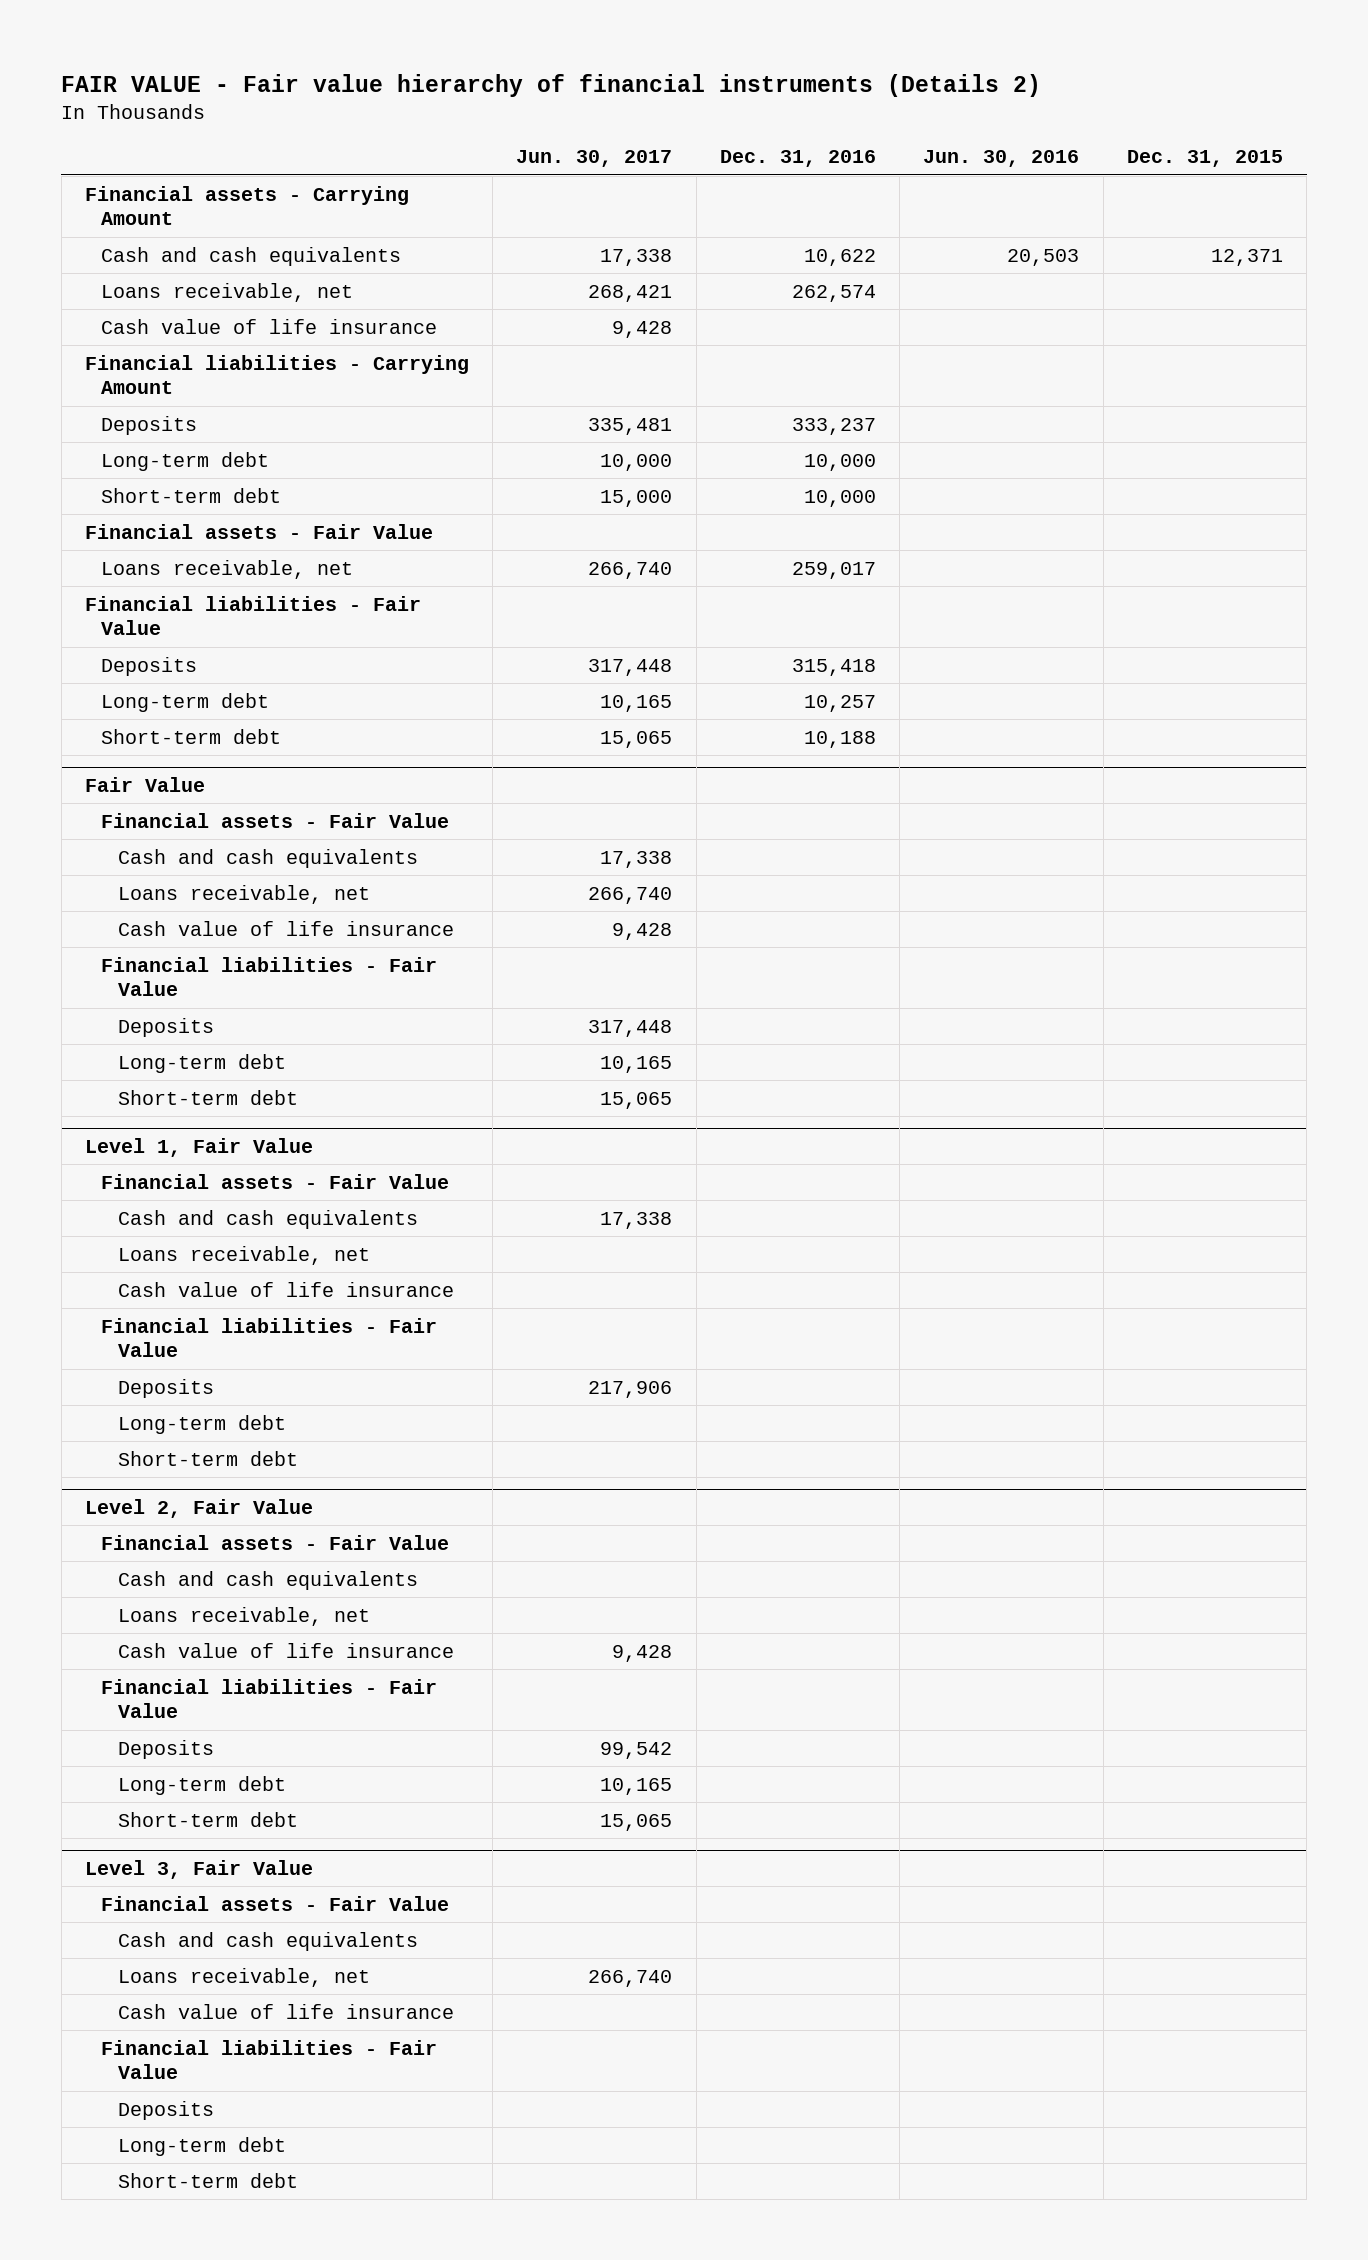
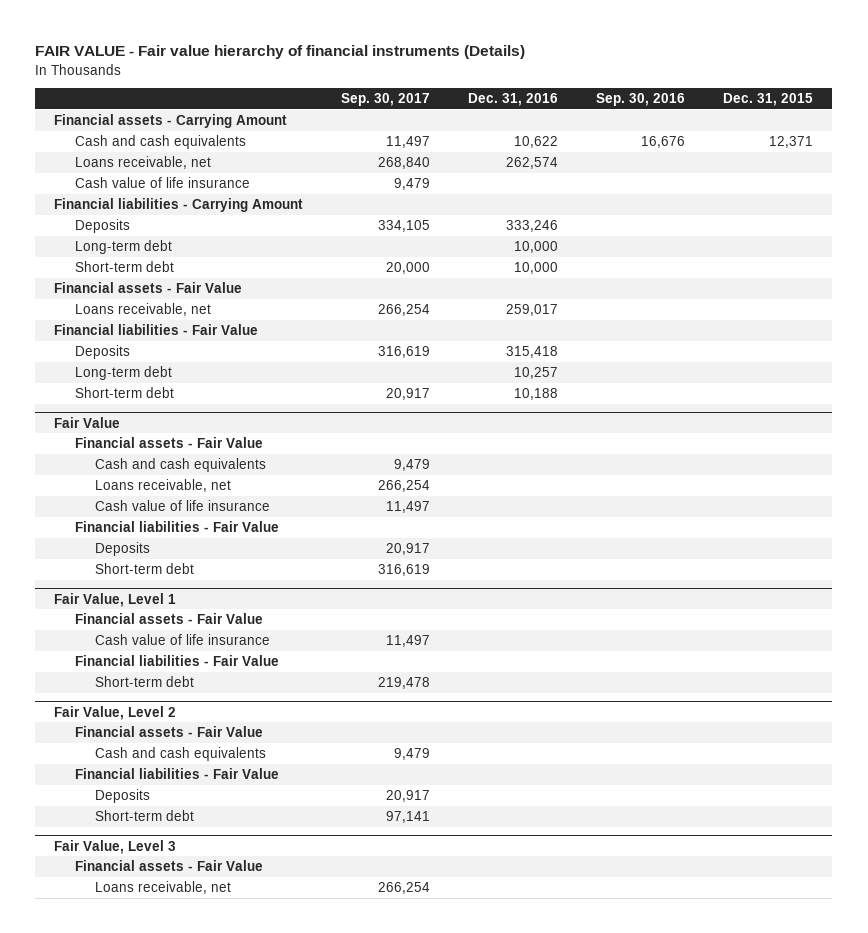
[61,73,1042,97] FAIR VALUE - Fair value hierarchy of financial instruments (Details 2) -> [35,45,526,60] FAIR VALUE - Fair value hierarchy of financial instruments (Details)
[516,150,673,168] Jun. 30, 2017 -> none
[923,150,1080,168] Jun. 30, 2016 -> none
none -> [341,93,431,107] Sep. 30, 2017
none -> [596,93,686,107] Sep. 30, 2016
[791,417,876,435] 333,237 -> [506,219,559,232] 333,246
[117,1053,286,1073] Long-term debt -> none
[84,1137,313,1157] Level 1, Fair Value -> [54,592,177,607] Fair Value, Level 1
[117,1209,418,1229] Cash and cash equivalents -> none
[117,1245,370,1265] Loans receivable, net -> none
[117,1378,214,1398] Deposits -> none
[117,1414,286,1434] Long-term debt -> none
[84,1498,313,1518] Level 2, Fair Value -> [54,705,177,720] Fair Value, Level 2
[117,1606,370,1626] Loans receivable, net -> none
[117,1642,454,1658] Cash value of life insurance -> none
[117,1775,286,1795] Long-term debt -> none
[84,1859,313,1879] Level 3, Fair Value -> [54,839,177,854] Fair Value, Level 3
[117,1931,418,1951] Cash and cash equivalents -> none
[117,2003,454,2019] Cash value of life insurance -> none
[101,2039,438,2079] Financial liabilities - Fair Value -> none
[117,2100,214,2120] Deposits -> none
[117,2136,286,2156] Long-term debt -> none
[117,2172,298,2188] Short-term debt -> none

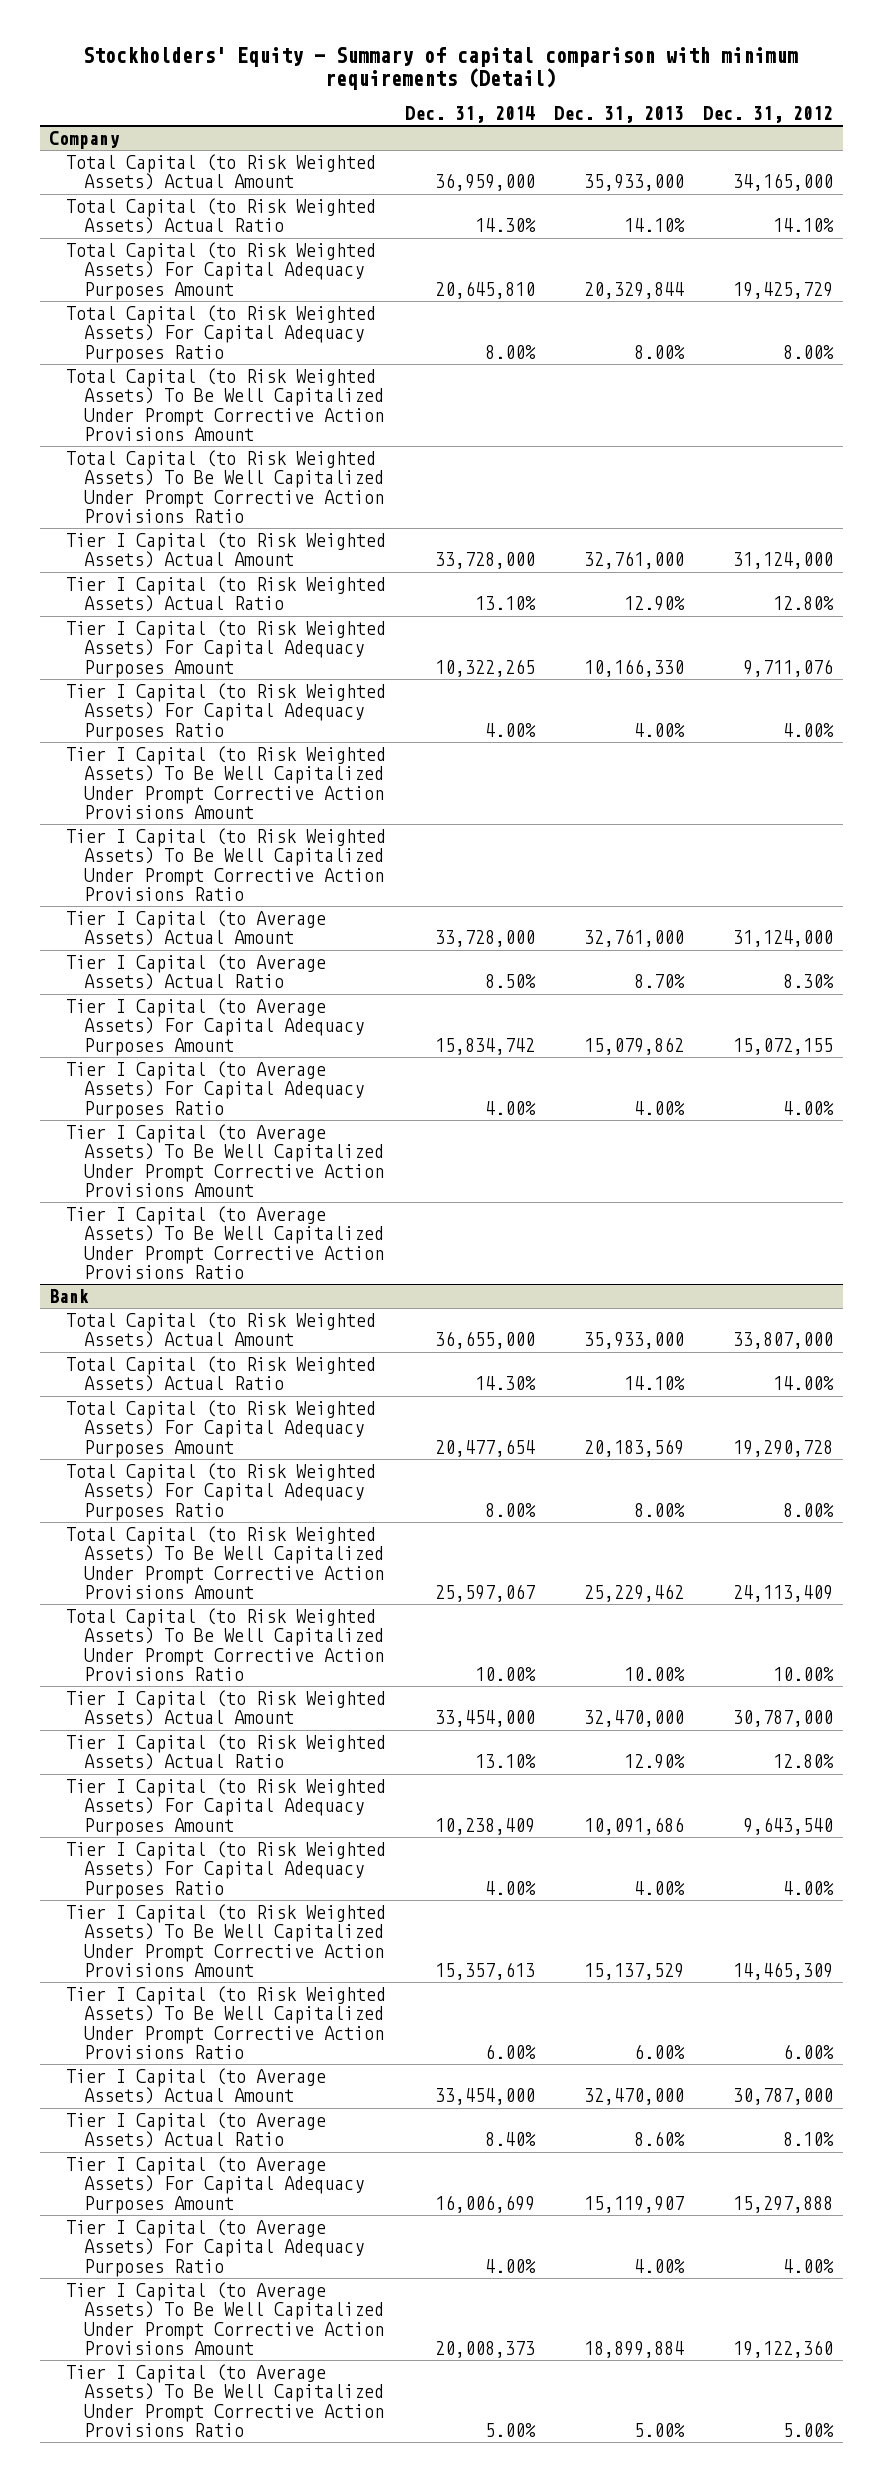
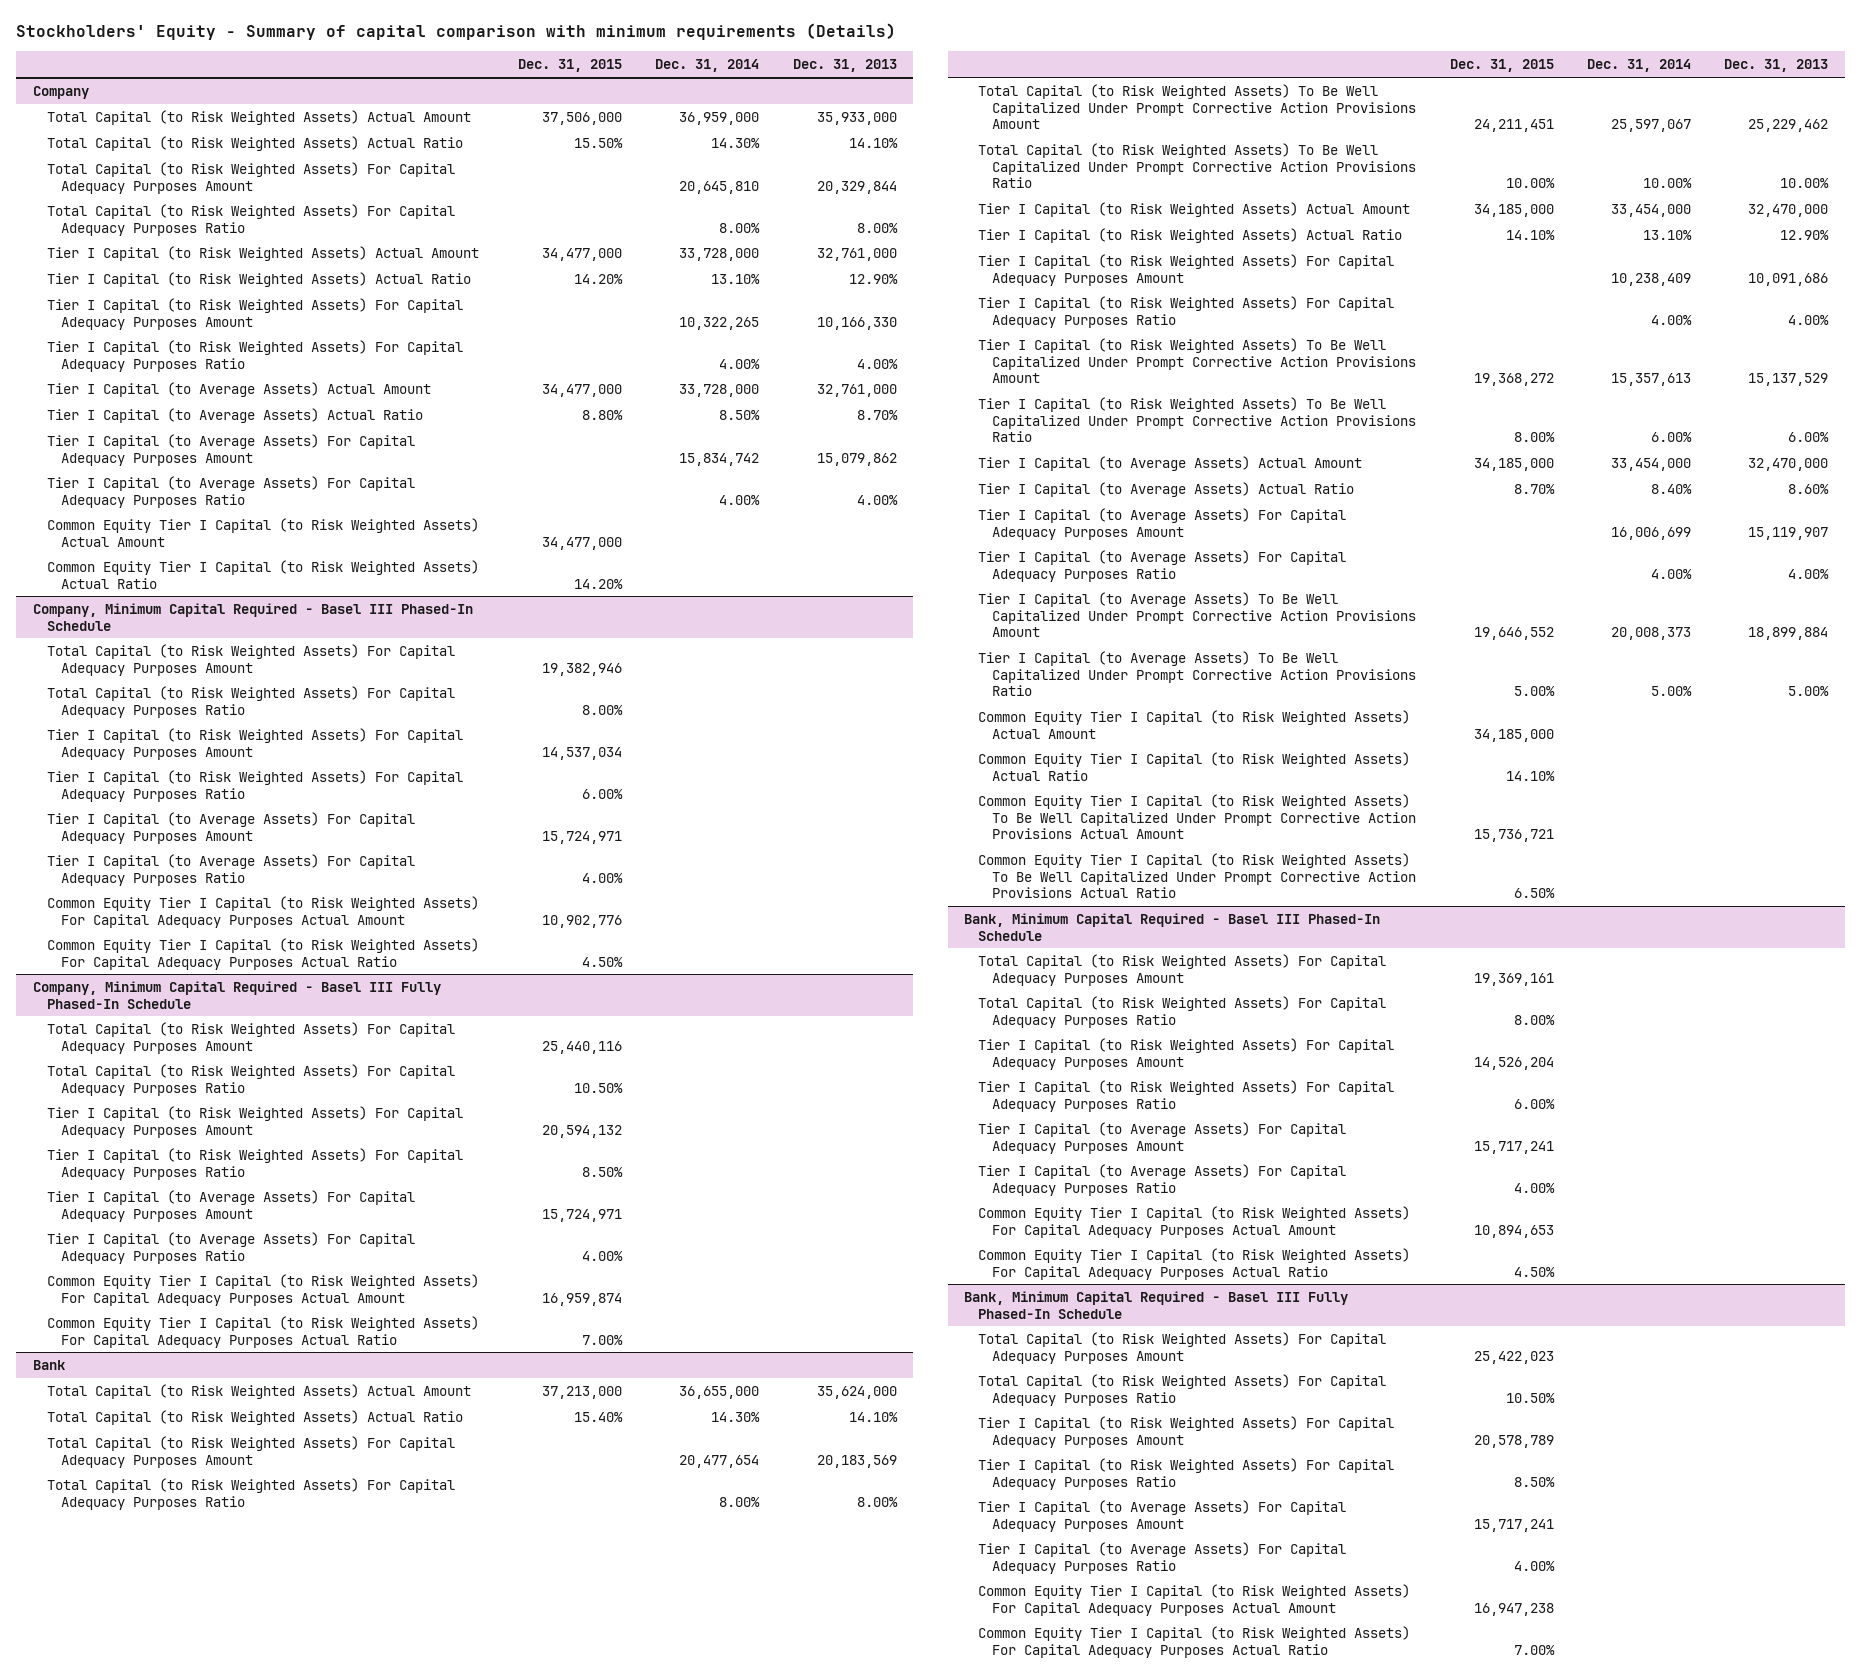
[83,46,799,90] Stockholders' Equity - Summary of capital comparison with minimum requirements (Detail) -> [16,23,897,41] Stockholders' Equity - Summary of capital comparison with minimum requirements (Details)
[703,105,834,123] Dec. 31, 2012 -> none
none -> [518,59,623,73] Dec. 31, 2015
[66,367,384,442] Total Capital (to Risk Weighted Assets) To Be Well Capitalized Under Prompt Corrective Action Provisions Amount -> none
[66,449,384,524] Total Capital (to Risk Weighted Assets) To Be Well Capitalized Under Prompt Corrective Action Provisions Ratio -> none
[66,745,387,820] Tier I Capital (to Risk Weighted Assets) To Be Well Capitalized Under Prompt Corrective Action Provisions Amount -> none
[66,827,387,902] Tier I Capital (to Risk Weighted Assets) To Be Well Capitalized Under Prompt Corrective Action Provisions Ratio -> none
[66,1123,384,1198] Tier I Capital (to Average Assets) To Be Well Capitalized Under Prompt Corrective Action Provisions Amount -> none
[66,1205,384,1280] Tier I Capital (to Average Assets) To Be Well Capitalized Under Prompt Corrective Action Provisions Ratio -> none
none -> [46,517,479,547] Common Equity Tier I Capital (to Risk Weighted Assets) Actual Amount
none -> [46,559,479,589] Common Equity Tier I Capital (to Risk Weighted Assets) Actual Ratio
none -> [32,602,473,631] Company, Minimum Capital Required - Basel III Phased-In Schedule
none -> [46,643,455,676] Total Capital (to Risk Weighted Assets) For Capital Adequacy Purposes Amount
none -> [46,685,455,718] Total Capital (to Risk Weighted Assets) For Capital Adequacy Purposes Ratio
none -> [46,727,463,760] Tier I Capital (to Risk Weighted Assets) For Capital Adequacy Purposes Amount
none -> [46,769,463,802] Tier I Capital (to Risk Weighted Assets) For Capital Adequacy Purposes Ratio
none -> [46,811,415,844] Tier I Capital (to Average Assets) For Capital Adequacy Purposes Amount
none -> [46,853,415,886] Tier I Capital (to Average Assets) For Capital Adequacy Purposes Ratio
none -> [46,895,479,928] Common Equity Tier I Capital (to Risk Weighted Assets) For Capital Adequacy Purposes Actual Amount
none -> [46,937,479,970] Common Equity Tier I Capital (to Risk Weighted Assets) For Capital Adequacy Purposes Actual Ratio
none -> [32,980,441,1009] Company, Minimum Capital Required - Basel III Fully Phased-In Schedule
none -> [46,1021,455,1054] Total Capital (to Risk Weighted Assets) For Capital Adequacy Purposes Amount
none -> [46,1063,455,1096] Total Capital (to Risk Weighted Assets) For Capital Adequacy Purposes Ratio
none -> [46,1105,463,1138] Tier I Capital (to Risk Weighted Assets) For Capital Adequacy Purposes Amount
none -> [46,1147,463,1180] Tier I Capital (to Risk Weighted Assets) For Capital Adequacy Purposes Ratio
none -> [46,1189,415,1222] Tier I Capital (to Average Assets) For Capital Adequacy Purposes Amount
none -> [46,1231,415,1264] Tier I Capital (to Average Assets) For Capital Adequacy Purposes Ratio
none -> [46,1273,479,1306] Common Equity Tier I Capital (to Risk Weighted Assets) For Capital Adequacy Purposes Actual Amount
none -> [46,1315,479,1348] Common Equity Tier I Capital (to Risk Weighted Assets) For Capital Adequacy Purposes Actual Ratio
[584,1332,685,1350] 35,933,000 -> [816,1385,897,1399] 35,624,000
none -> [978,709,1411,739] Common Equity Tier I Capital (to Risk Weighted Assets) Actual Amount
none -> [978,751,1411,781] Common Equity Tier I Capital (to Risk Weighted Assets) Actual Ratio
none -> [978,793,1417,840] Common Equity Tier I Capital (to Risk Weighted Assets) To Be Well Capitalized Under Prompt Corrective Action Provisions Actual Amount
none -> [978,852,1417,899] Common Equity Tier I Capital (to Risk Weighted Assets) To Be Well Capitalized Under Prompt Corrective Action Provisions Actual Ratio
none -> [964,912,1381,941] Bank, Minimum Capital Required - Basel III Phased-In Schedule
none -> [978,953,1387,986] Total Capital (to Risk Weighted Assets) For Capital Adequacy Purposes Amount
none -> [978,995,1387,1028] Total Capital (to Risk Weighted Assets) For Capital Adequacy Purposes Ratio
none -> [978,1037,1395,1070] Tier I Capital (to Risk Weighted Assets) For Capital Adequacy Purposes Amount
none -> [978,1079,1395,1112] Tier I Capital (to Risk Weighted Assets) For Capital Adequacy Purposes Ratio
none -> [978,1121,1347,1154] Tier I Capital (to Average Assets) For Capital Adequacy Purposes Amount
none -> [978,1163,1347,1196] Tier I Capital (to Average Assets) For Capital Adequacy Purposes Ratio
none -> [978,1205,1411,1238] Common Equity Tier I Capital (to Risk Weighted Assets) For Capital Adequacy Purposes Actual Amount
none -> [978,1247,1411,1280] Common Equity Tier I Capital (to Risk Weighted Assets) For Capital Adequacy Purposes Actual Ratio
none -> [964,1290,1349,1319] Bank, Minimum Capital Required - Basel III Fully Phased-In Schedule
none -> [978,1331,1387,1364] Total Capital (to Risk Weighted Assets) For Capital Adequacy Purposes Amount
none -> [978,1373,1387,1406] Total Capital (to Risk Weighted Assets) For Capital Adequacy Purposes Ratio
none -> [978,1415,1395,1448] Tier I Capital (to Risk Weighted Assets) For Capital Adequacy Purposes Amount
none -> [978,1457,1395,1490] Tier I Capital (to Risk Weighted Assets) For Capital Adequacy Purposes Ratio
none -> [978,1499,1347,1532] Tier I Capital (to Average Assets) For Capital Adequacy Purposes Amount
none -> [978,1541,1347,1574] Tier I Capital (to Average Assets) For Capital Adequacy Purposes Ratio
none -> [978,1583,1411,1616] Common Equity Tier I Capital (to Risk Weighted Assets) For Capital Adequacy Purposes Actual Amount
none -> [978,1625,1411,1658] Common Equity Tier I Capital (to Risk Weighted Assets) For Capital Adequacy Purposes Actual Ratio

